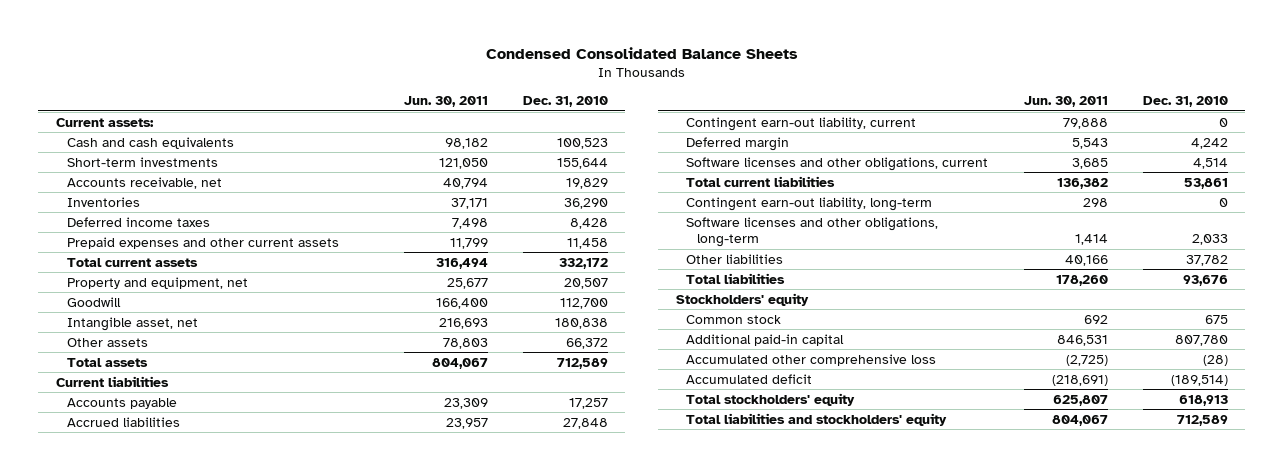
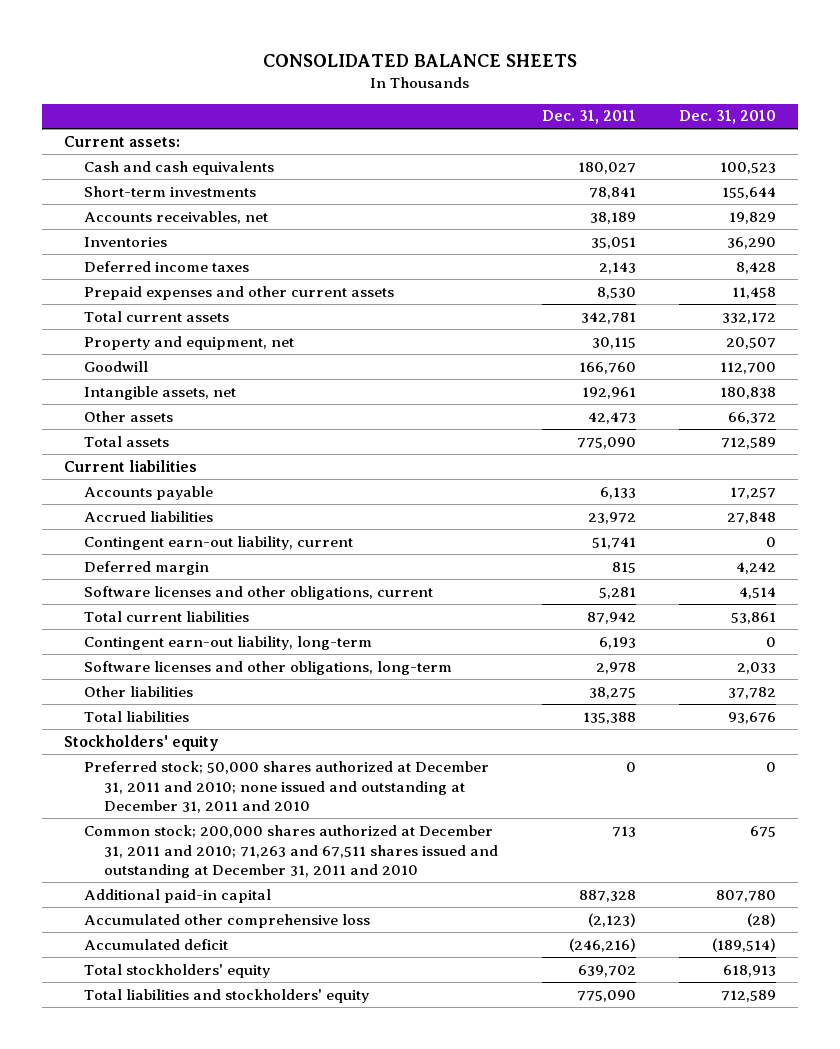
[485,47,798,60] Condensed Consolidated Balance Sheets -> [263,53,578,67] CONSOLIDATED BALANCE SHEETS
[403,96,488,108] Jun. 30, 2011 -> none
none -> [541,110,636,125] Dec. 31, 2011
[66,176,222,189] Accounts receivable, net -> [84,210,269,224] Accounts receivables, net
[66,316,198,331] Intangible asset, net -> [84,385,237,400] Intangible assets, net
none -> [84,760,490,814] Preferred stock; 50,000 shares authorized at December 31, 2011 and 2010; none issued and outstanding at December 31, 2011 and 2010
[686,314,782,324] Common stock -> [84,824,499,879] Common stock; 200,000 shares authorized at December 31, 2011 and 2010; 71,263 and 67,511 shares issued and outstanding at December 31, 2011 and 2010

